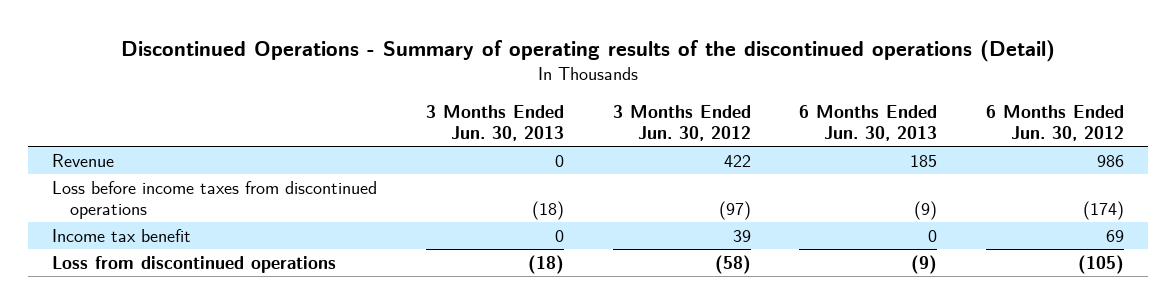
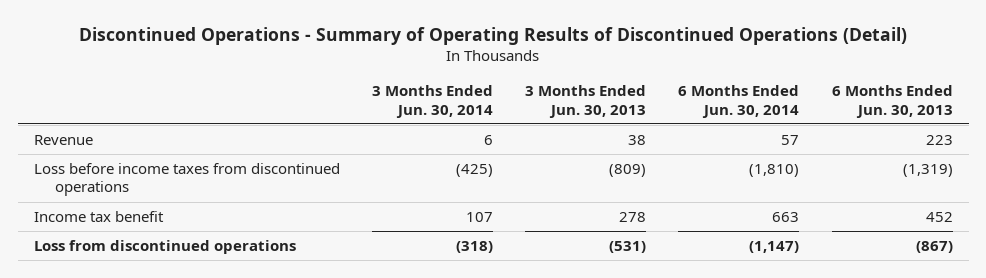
[121,39,1056,62] Discontinued Operations - Summary of operating results of the discontinued operations (Detail) -> [79,26,908,45] Discontinued Operations - Summary of Operating Results of Discontinued Operations (Detail)
[612,104,751,141] 3 Months Ended Jun. 30, 2012 -> none
[986,104,1125,141] 6 Months Ended Jun. 30, 2012 -> none
none -> [371,85,493,118] 3 Months Ended Jun. 30, 2014
none -> [678,85,800,118] 6 Months Ended Jun. 30, 2014
[554,154,564,167] 0 -> [628,135,647,146] 38
[910,154,938,167] 185 -> [925,135,953,146] 223
[531,200,564,220] (18) -> [609,164,647,178] (809)
[914,200,938,220] (9) -> [902,164,953,178] (1,319)
[554,229,564,242] 0 -> [619,212,647,223] 278
[928,229,938,242] 0 -> [925,212,953,223] 452
[527,254,564,274] (18) -> [609,241,647,254] (531)
[911,254,938,274] (9) -> [915,241,953,254] (867)

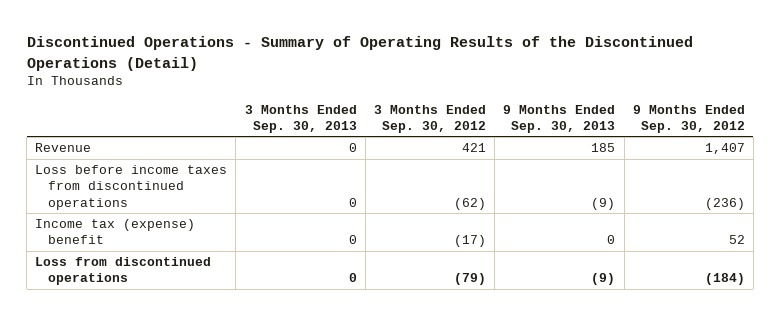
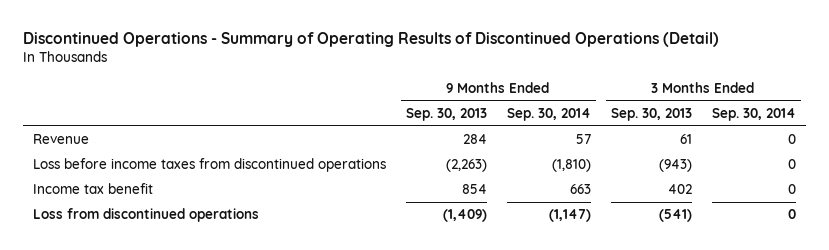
[26,36,693,71] Discontinued Operations - Summary of Operating Results of the Discontinued Operations (Detail) -> [22,31,719,47] Discontinued Operations - Summary of Operating Results of Discontinued Operations (Detail)
[374,104,487,133] 3 Months Ended Sep. 30, 2012 -> none
[632,104,745,133] 9 Months Ended Sep. 30, 2012 -> none
none -> [506,108,591,122] Sep. 30, 2014
none -> [711,108,796,122] Sep. 30, 2014
[348,143,357,153] 0 -> [679,134,692,145] 61
[591,143,616,153] 185 -> [462,134,487,145] 284
[348,197,357,207] 0 -> [658,159,692,173] (943)
[591,197,616,210] (9) -> [445,159,487,173] (2,263)
[35,219,196,245] Income tax (expense) benefit -> [32,183,153,195] Income tax benefit
[348,235,357,245] 0 -> [667,184,692,195] 402
[607,235,616,245] 0 -> [461,184,487,195] 854
[348,273,357,283] 0 -> [658,209,692,223] (541)
[591,273,616,286] (9) -> [442,209,487,223] (1,409)

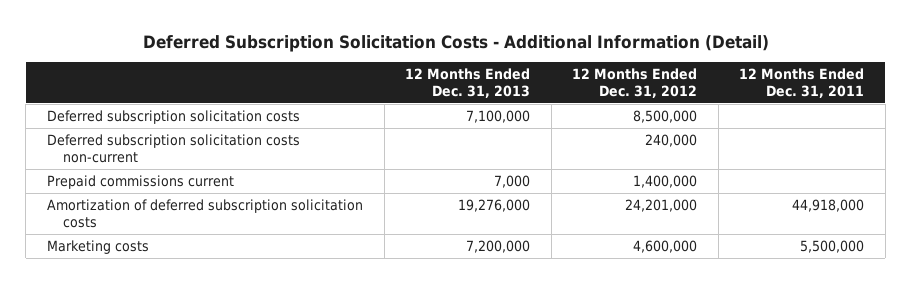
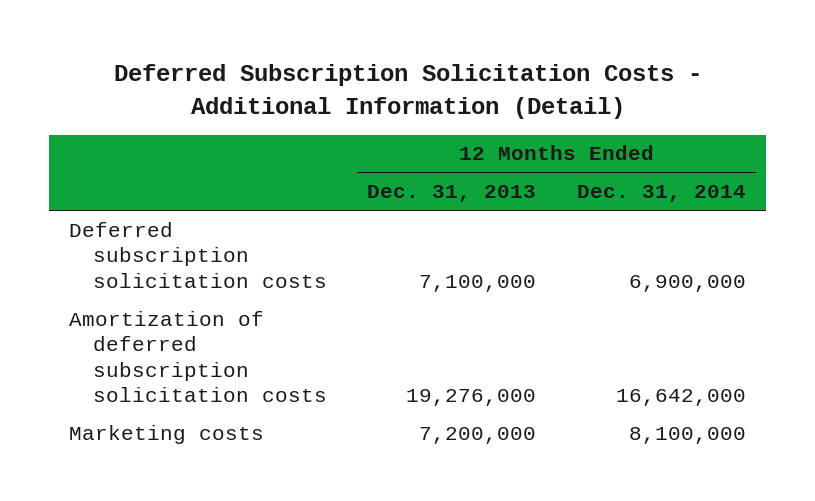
[572,68,698,98] 12 Months Ended Dec. 31, 2012 -> none
[739,68,865,98] 12 Months Ended Dec. 31, 2011 -> none
none -> [577,185,747,203] Dec. 31, 2014
[47,134,301,163] Deferred subscription solicitation costs non-current -> none
[47,175,235,190] Prepaid commissions current -> none

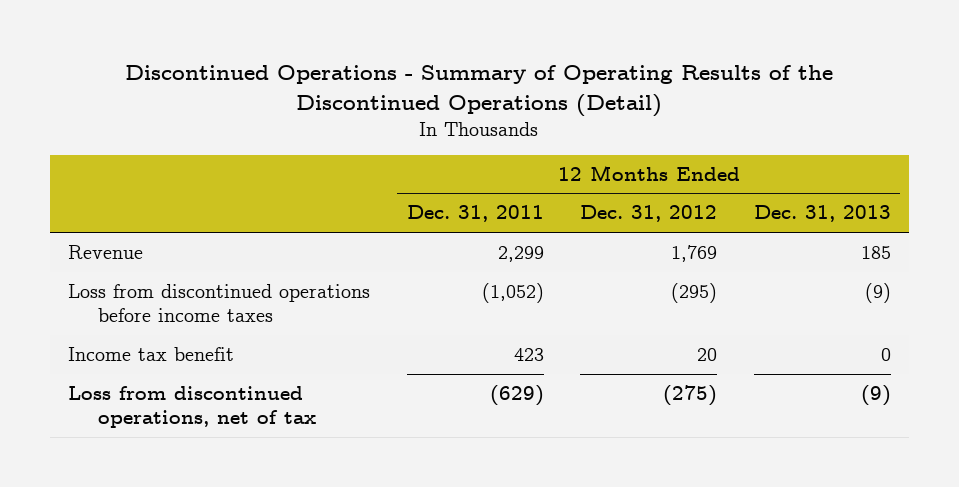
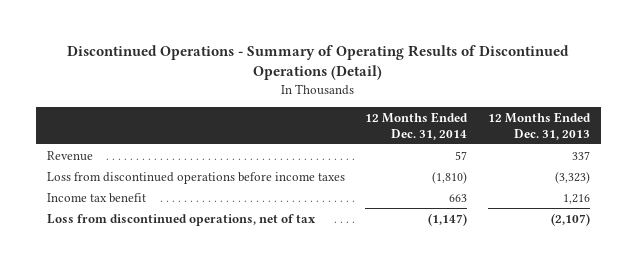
[125,64,834,117] Discontinued Operations - Summary of Operating Results of the Discontinued Operations (Detail) -> [67,45,570,81] Discontinued Operations - Summary of Operating Results of Discontinued Operations (Detail)
[406,205,544,223] Dec. 31, 2011 -> none
[580,205,718,223] Dec. 31, 2012 -> none
none -> [365,111,469,140] 12 Months Ended Dec. 31, 2014
[860,245,891,259] 185 -> [572,150,591,160] 337
[864,282,891,303] (9) -> [555,170,591,184] (3,323)
[880,347,891,361] 0 -> [563,193,591,204] 1,216
[860,384,891,406] (9) -> [551,212,591,226] (2,107)

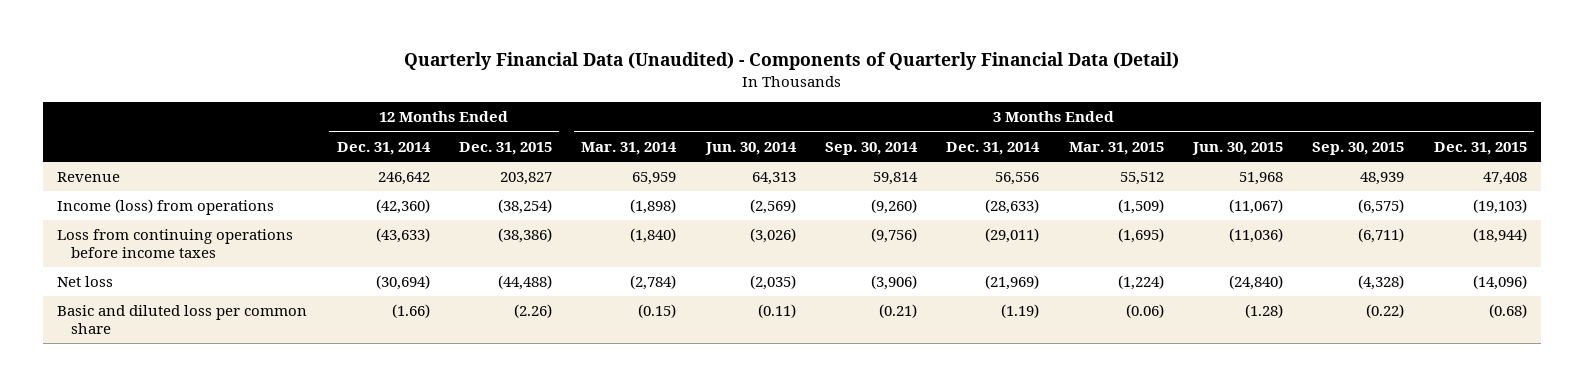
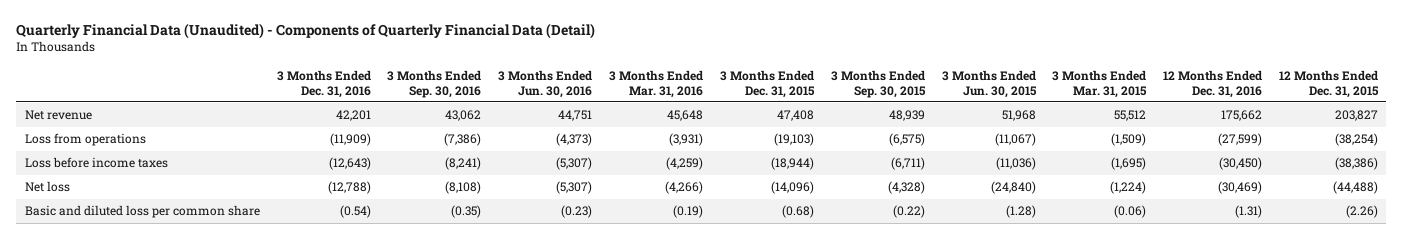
[336,141,431,155] Dec. 31, 2014 -> none
[581,141,678,155] Mar. 31, 2014 -> none
[704,141,797,155] Jun. 30, 2014 -> none
[825,141,919,155] Sep. 30, 2014 -> none
[946,141,1041,155] Dec. 31, 2014 -> none
none -> [276,69,371,98] 3 Months Ended Dec. 31, 2016
none -> [387,69,482,98] 3 Months Ended Sep. 30, 2016
none -> [498,69,593,98] 3 Months Ended Jun. 30, 2016
none -> [609,69,704,98] 3 Months Ended Mar. 31, 2016
none -> [1163,69,1263,98] 12 Months Ended Dec. 31, 2016
[57,172,121,183] Revenue -> [24,110,92,121] Net revenue
[57,199,275,216] Income (loss) from operations -> [24,133,146,147] Loss from operations
[57,229,294,258] Loss from continuing operations before income taxes -> [24,157,168,169] Loss before income taxes

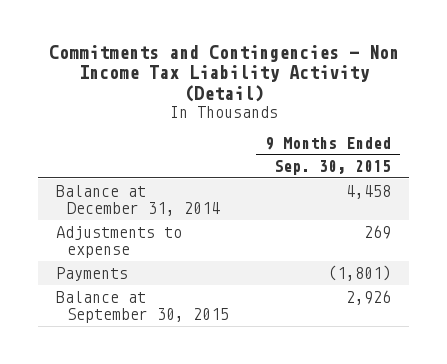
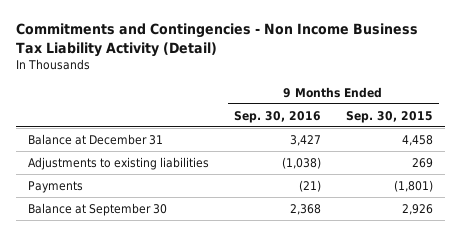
[48,44,399,102] Commitments and Contingencies - Non Income Tax Liability Activity (Detail) -> [16,23,419,57] Commitments and Contingencies - Non Income Business Tax Liability Activity (Detail)
none -> [234,110,322,123] Sep. 30, 2016
[56,184,220,216] Balance at December 31, 2014 -> [28,133,164,145] Balance at December 31
[56,225,183,258] Adjustments to expense -> [28,156,210,170] Adjustments to existing liabilities
[56,290,229,323] Balance at September 30, 2015 -> [28,202,168,216] Balance at September 30

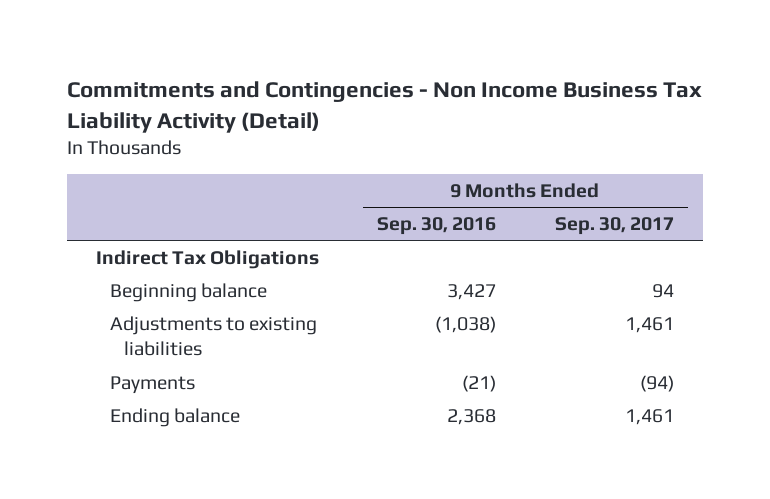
[345,110,433,123] Sep. 30, 2015 -> none
none -> [554,217,674,236] Sep. 30, 2017
none -> [96,250,320,270] Indirect Tax Obligations
[28,133,164,145] Balance at December 31 -> [110,283,268,303] Beginning balance
[28,202,168,216] Balance at September 30 -> [110,408,241,428] Ending balance

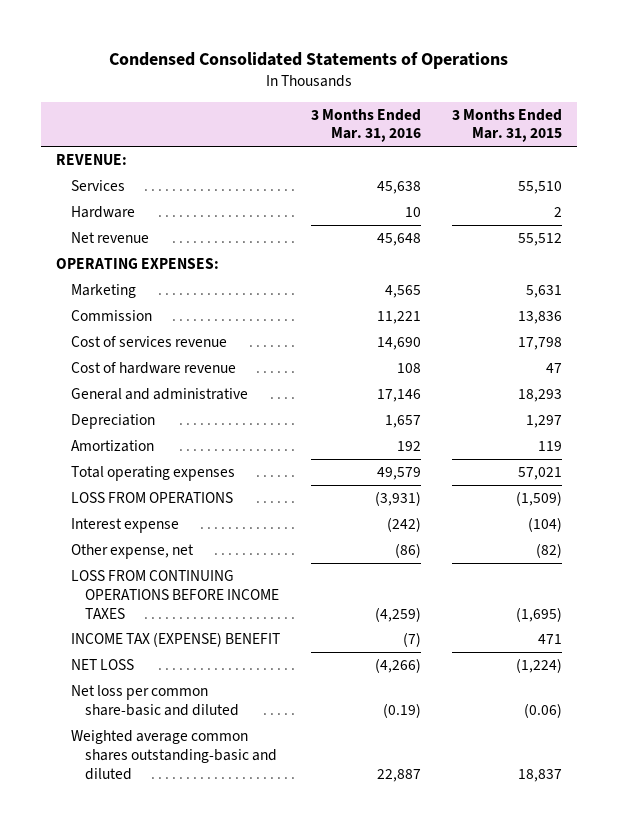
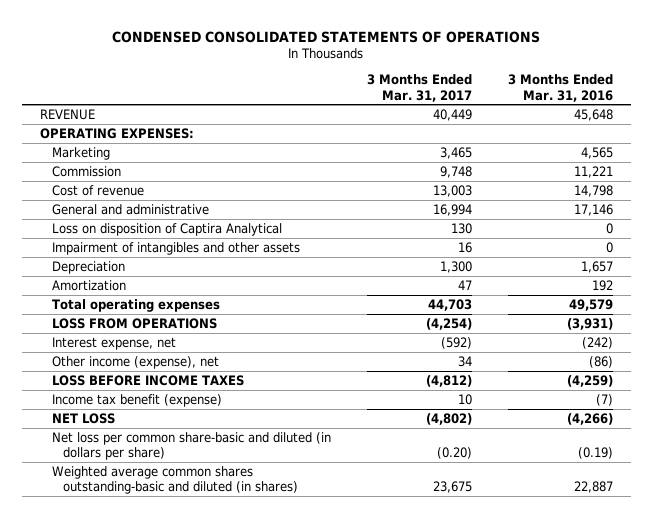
[109,52,509,70] Condensed Consolidated Statements of Operations -> [112,30,541,43] CONDENSED CONSOLIDATED STATEMENTS OF OPERATIONS
[451,108,562,143] 3 Months Ended Mar. 31, 2015 -> none
none -> [366,74,472,102] 3 Months Ended Mar. 31, 2017
[56,154,128,166] REVENUE: -> none
[70,180,125,192] Services -> none
[70,206,135,219] Hardware -> none
[70,232,149,244] Net revenue -> [40,108,96,120] REVENUE
[70,362,236,375] Cost of hardware revenue -> none
[70,336,227,348] Cost of services revenue -> [51,184,144,196] Cost of revenue
[376,337,421,351] 14,690 -> [573,184,613,197] 14,798
none -> [51,222,282,236] Loss on disposition of Captira Analytical
none -> [51,241,300,255] Impairment of intangibles and other assets
[70,518,179,534] Interest expense -> [51,336,176,350] Interest expense, net
[70,544,194,560] Other expense, net -> [51,355,219,369] Other income (expense), net
[70,570,280,619] LOSS FROM CONTINUING OPERATIONS BEFORE INCOME TAXES -> [51,374,244,386] LOSS BEFORE INCOME TAXES
[70,632,280,648] INCOME TAX (EXPENSE) BENEFIT -> [51,393,222,407] Income tax benefit (expense)
[70,685,240,716] Net loss per common share-basic and diluted -> [51,431,331,461] Net loss per common share-basic and diluted (in dollars per share)
[70,730,278,780] Weighted average common shares outstanding-basic and diluted -> [51,465,299,495] Weighted average common shares outstanding-basic and diluted (in shares)

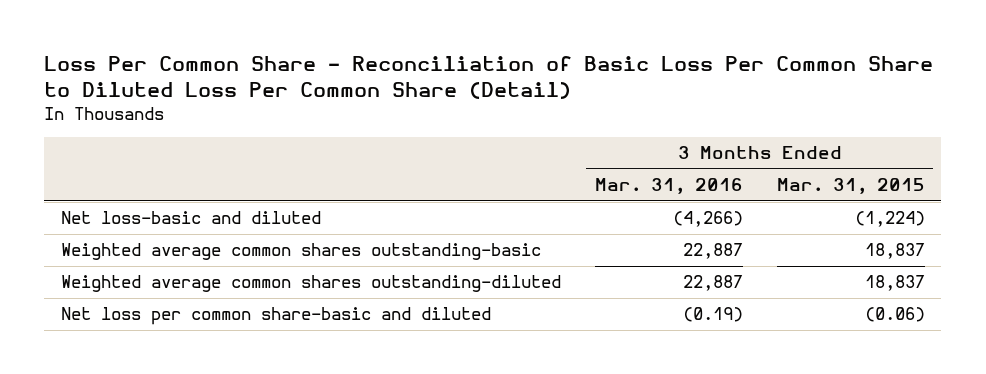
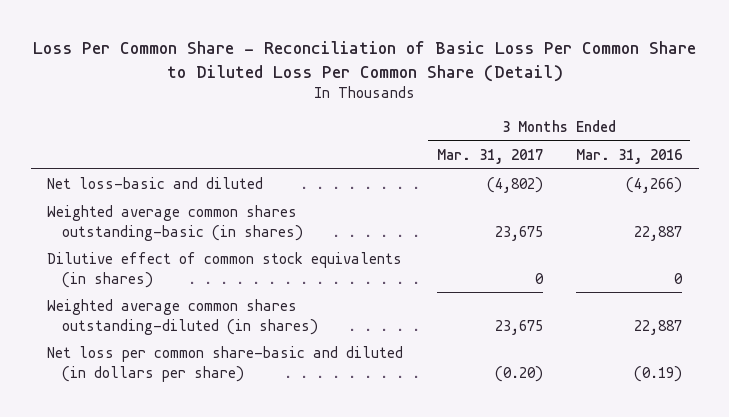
[776,178,925,195] Mar. 31, 2015 -> none
none -> [436,148,543,164] Mar. 31, 2017
[61,243,542,261] Weighted average common shares outstanding-basic -> [47,205,303,241] Weighted average common shares outstanding-basic (in shares)
none -> [47,252,403,288] Dilutive effect of common stock equivalents (in shares)
[61,275,562,293] Weighted average common shares outstanding-diluted -> [47,299,318,335] Weighted average common shares outstanding-diluted (in shares)
[61,307,492,326] Net loss per common share-basic and diluted -> [47,346,404,382] Net loss per common share-basic and diluted (in dollars per share)

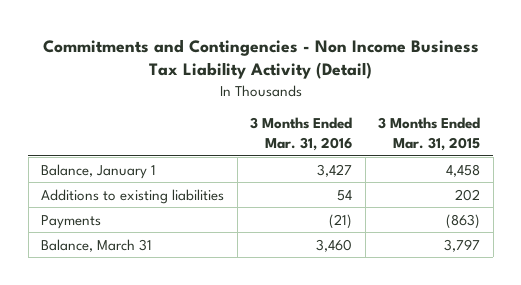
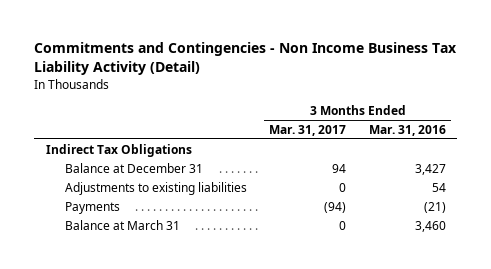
[378,117,481,152] 3 Months Ended Mar. 31, 2015 -> none
none -> [269,124,347,136] Mar. 31, 2017
none -> [45,143,192,157] Indirect Tax Obligations
[41,163,157,179] Balance, January 1 -> [65,162,204,173] Balance at December 31
[41,188,225,204] Additions to existing liabilities -> [65,181,248,195] Adjustments to existing liabilities
[41,238,153,252] Balance, March 31 -> [65,219,181,230] Balance at March 31

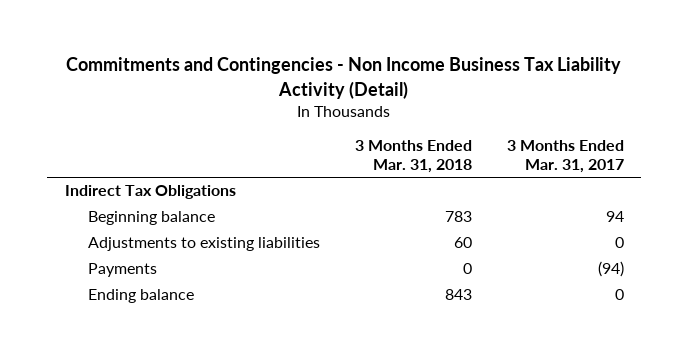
[368,124,446,136] Mar. 31, 2016 -> none
none -> [354,139,472,173] 3 Months Ended Mar. 31, 2018
[65,162,204,173] Balance at December 31 -> [88,211,216,226] Beginning balance
[65,219,181,230] Balance at March 31 -> [88,289,195,304] Ending balance

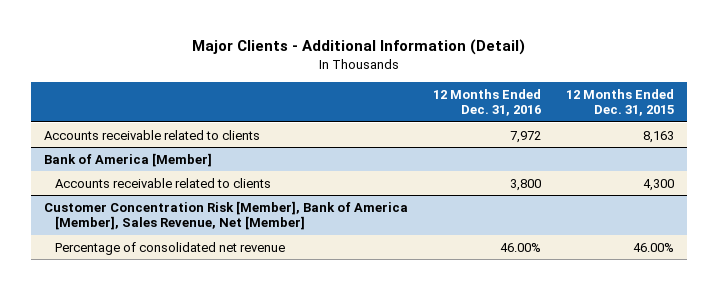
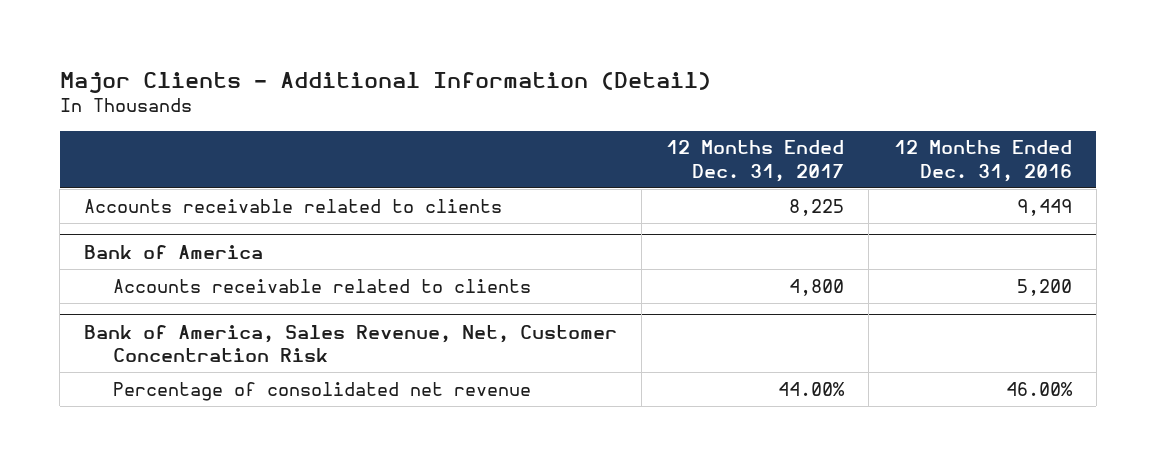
[566,88,675,117] 12 Months Ended Dec. 31, 2015 -> none
none -> [666,140,845,182] 12 Months Ended Dec. 31, 2017
[509,130,541,143] 7,972 -> [1016,198,1072,216] 9,449
[43,152,212,167] Bank of America [Member] -> [84,244,264,259] Bank of America
[509,178,541,191] 3,800 -> [1016,278,1072,296] 5,200
[43,200,408,231] Customer Concentration Risk [Member], Bank of America [Member], Sales Revenue, Net [Member] -> [84,324,618,362] Bank of America, Sales Revenue, Net, Customer Concentration Risk

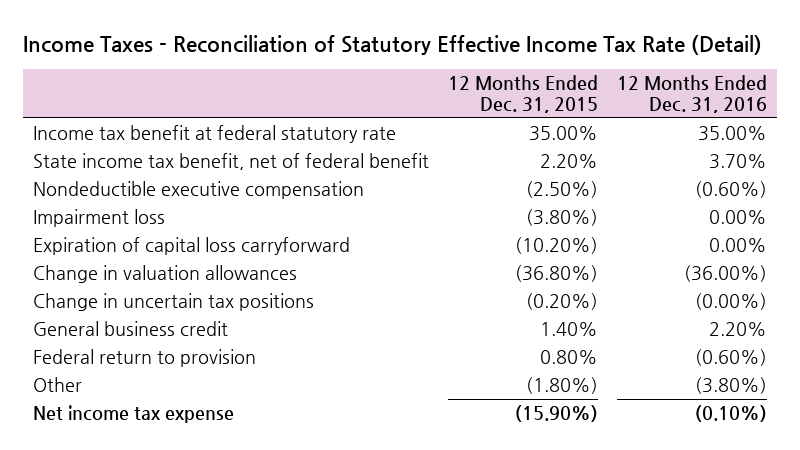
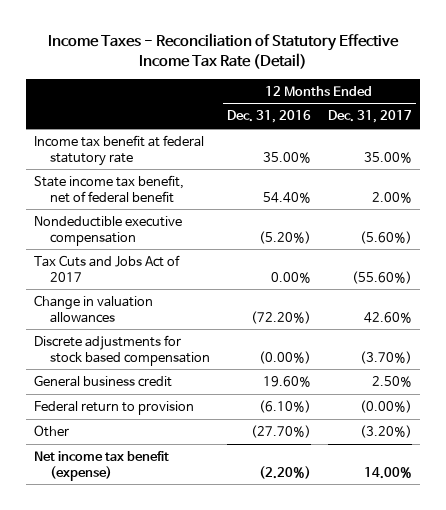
[447,74,598,114] 12 Months Ended Dec. 31, 2015 -> none
none -> [327,110,412,124] Dec. 31, 2017
[32,209,165,228] Impairment loss -> none
[32,237,350,256] Expiration of capital loss carryforward -> none
[32,293,314,312] Change in uncertain tax positions -> none
[708,154,767,170] 3.70% -> [262,191,311,203] 54.40%
[694,181,767,199] (0.60%) -> [258,230,311,244] (5.20%)
none -> [34,254,181,282] Tax Cuts and Jobs Act of 2017
[683,265,767,283] (36.00%) -> [250,310,311,324] (72.20%)
none -> [34,334,210,366] Discrete adjustments for stock based compensation
[708,322,767,337] 2.20% -> [262,375,311,387] 19.60%
[694,349,767,367] (0.60%) -> [258,399,311,413] (6.10%)
[694,377,767,395] (3.80%) -> [250,424,311,438] (27.70%)
[32,405,234,424] Net income tax expense -> [34,450,170,481] Net income tax benefit (expense)
[694,405,767,423] (0.10%) -> [258,465,311,479] (2.20%)

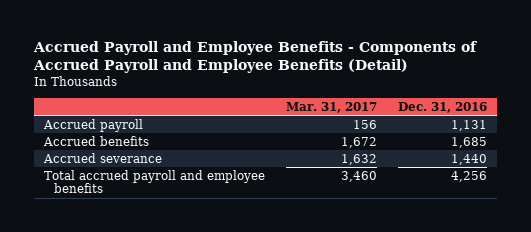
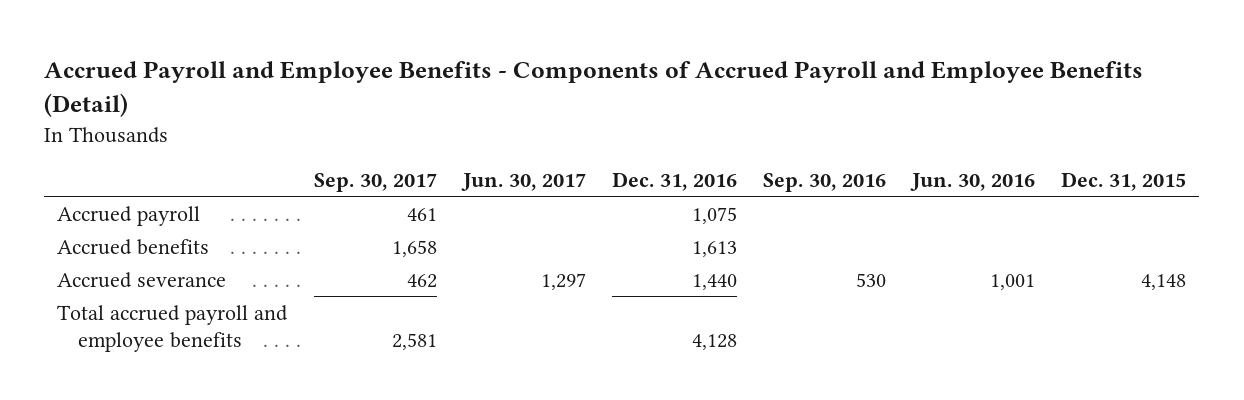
[286,101,378,113] Mar. 31, 2017 -> none
none -> [313,173,437,193] Sep. 30, 2017
none -> [460,173,586,192] Jun. 30, 2017
none -> [762,173,886,193] Sep. 30, 2016
none -> [909,173,1035,192] Jun. 30, 2016
none -> [1061,172,1187,192] Dec. 31, 2015
[450,119,487,131] 1,131 -> [691,206,737,224] 1,075
[450,136,487,148] 1,685 -> [691,240,737,257] 1,613
[450,170,487,182] 4,256 -> [691,333,737,350] 4,128

